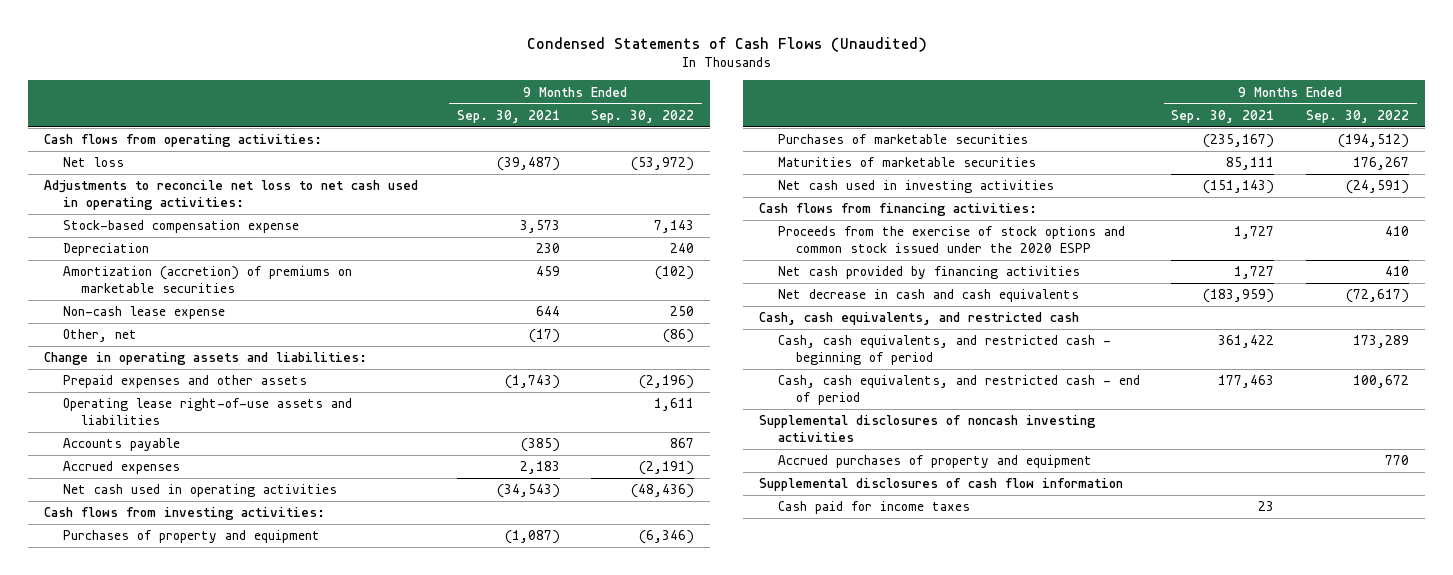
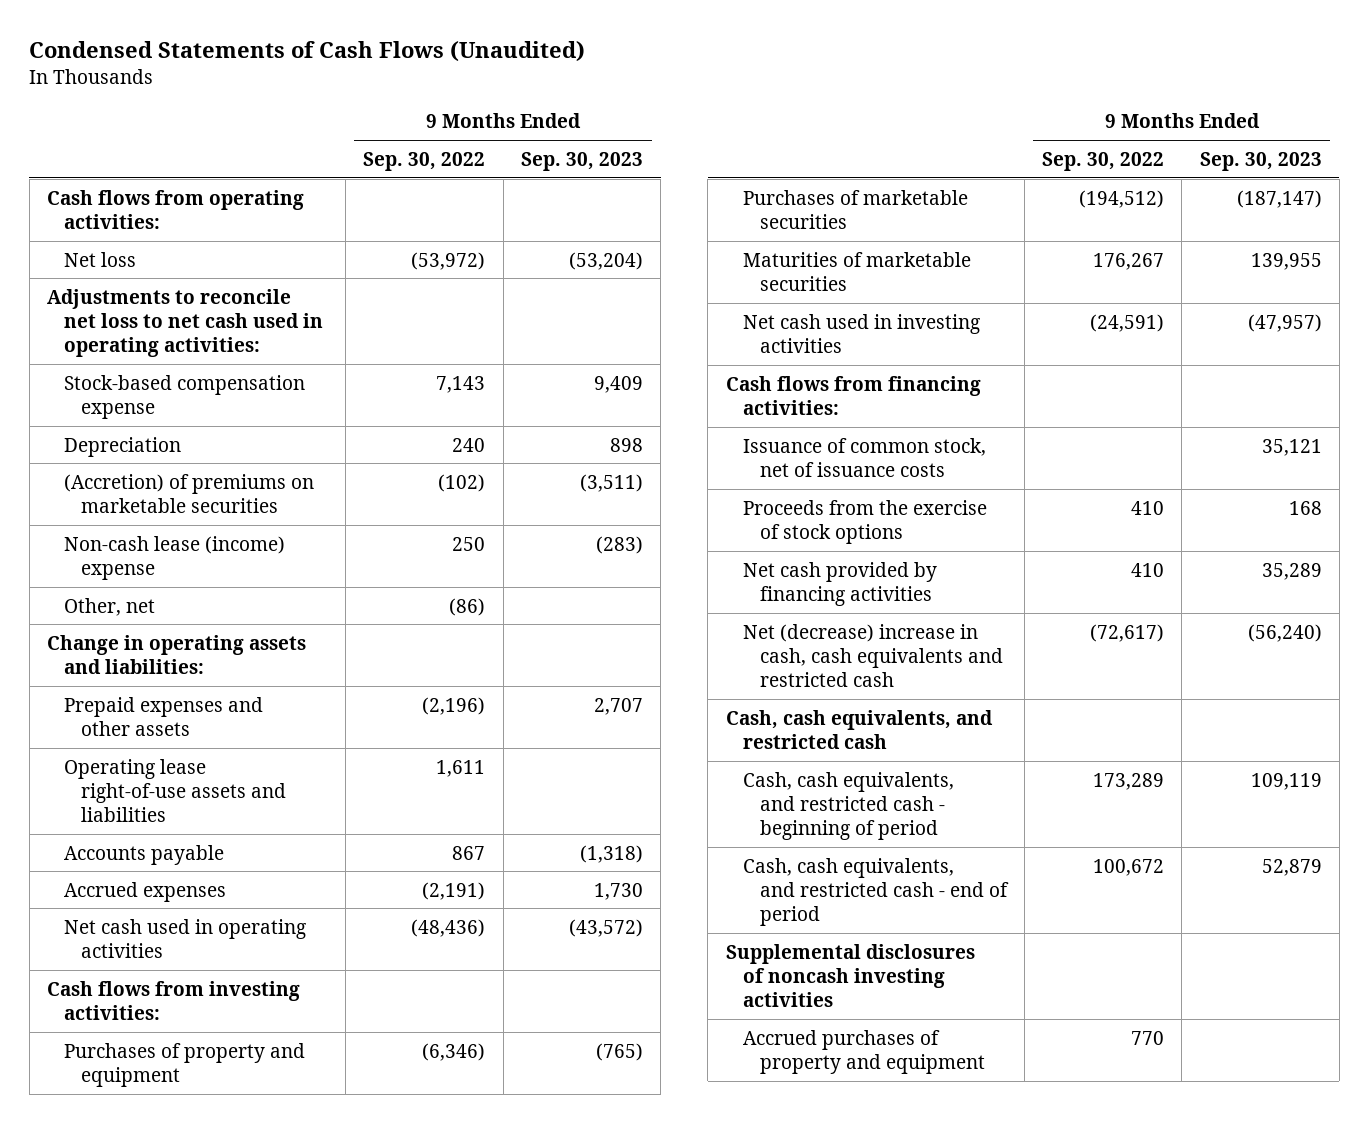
[456,109,560,123] Sep. 30, 2021 -> none
none -> [520,151,643,171] Sep. 30, 2023
[62,266,352,293] Amortization (accretion) of premiums on marketable securities -> [63,473,314,513] (Accretion) of premiums on marketable securities
[62,306,225,320] Non-cash lease expense -> [63,535,285,580] Non-cash lease (income) expense
none -> [742,437,986,477] Issuance of common stock, net of issuance costs
[777,226,1125,253] Proceeds from the exercise of stock options and common stock issued under the 2020 ESPP -> [742,499,987,544] Proceeds from the exercise of stock options
[777,289,1079,303] Net decrease in cash and cash equivalents -> [742,623,1003,687] Net (decrease) increase in cash, cash equivalents and restricted cash
[759,478,1124,492] Supplemental disclosures of cash flow information -> none
[777,501,970,515] Cash paid for income taxes -> none

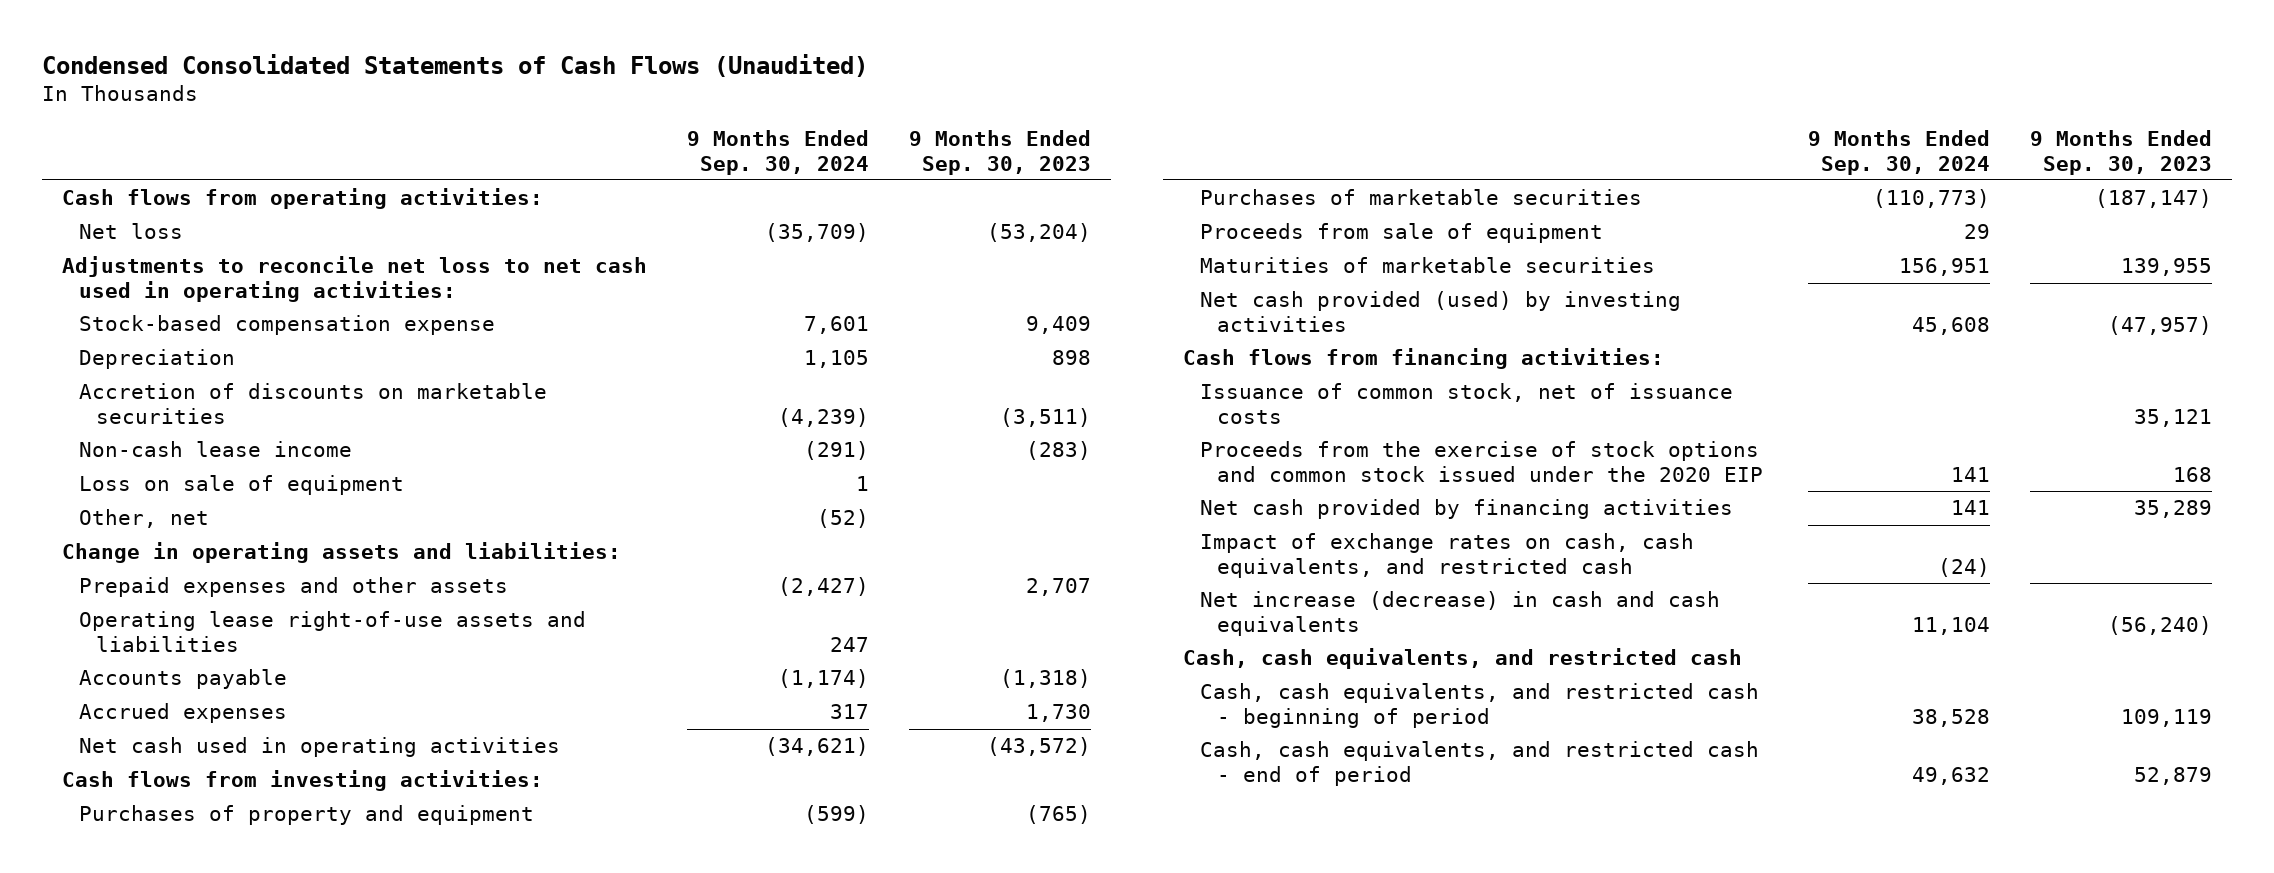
[29,41,586,63] Condensed Statements of Cash Flows (Unaudited) -> [41,53,868,77] Condensed Consolidated Statements of Cash Flows (Unaudited)
[363,151,486,171] Sep. 30, 2022 -> none
none -> [686,130,869,175] 9 Months Ended Sep. 30, 2024
[63,473,314,513] (Accretion) of premiums on marketable securities -> [78,383,547,424] Accretion of discounts on marketable securities
[63,535,285,580] Non-cash lease (income) expense -> [78,441,352,458] Non-cash lease income
none -> [78,475,404,496] Loss on sale of equipment
none -> [1199,223,1603,244] Proceeds from sale of equipment
[742,313,980,353] Net cash used in investing activities -> [1199,291,1681,332] Net cash provided (used) by investing activities
[742,499,987,544] Proceeds from the exercise of stock options -> [1199,441,1763,482] Proceeds from the exercise of stock options and common stock issued under the 2020 EIP
none -> [1199,533,1694,578] Impact of exchange rates on cash, cash equivalents, and restricted cash
[742,623,1003,687] Net (decrease) increase in cash, cash equivalents and restricted cash -> [1199,591,1720,636] Net increase (decrease) in cash and cash equivalents
[725,943,975,1007] Supplemental disclosures of noncash investing activities -> none
[742,1029,985,1074] Accrued purchases of property and equipment -> none

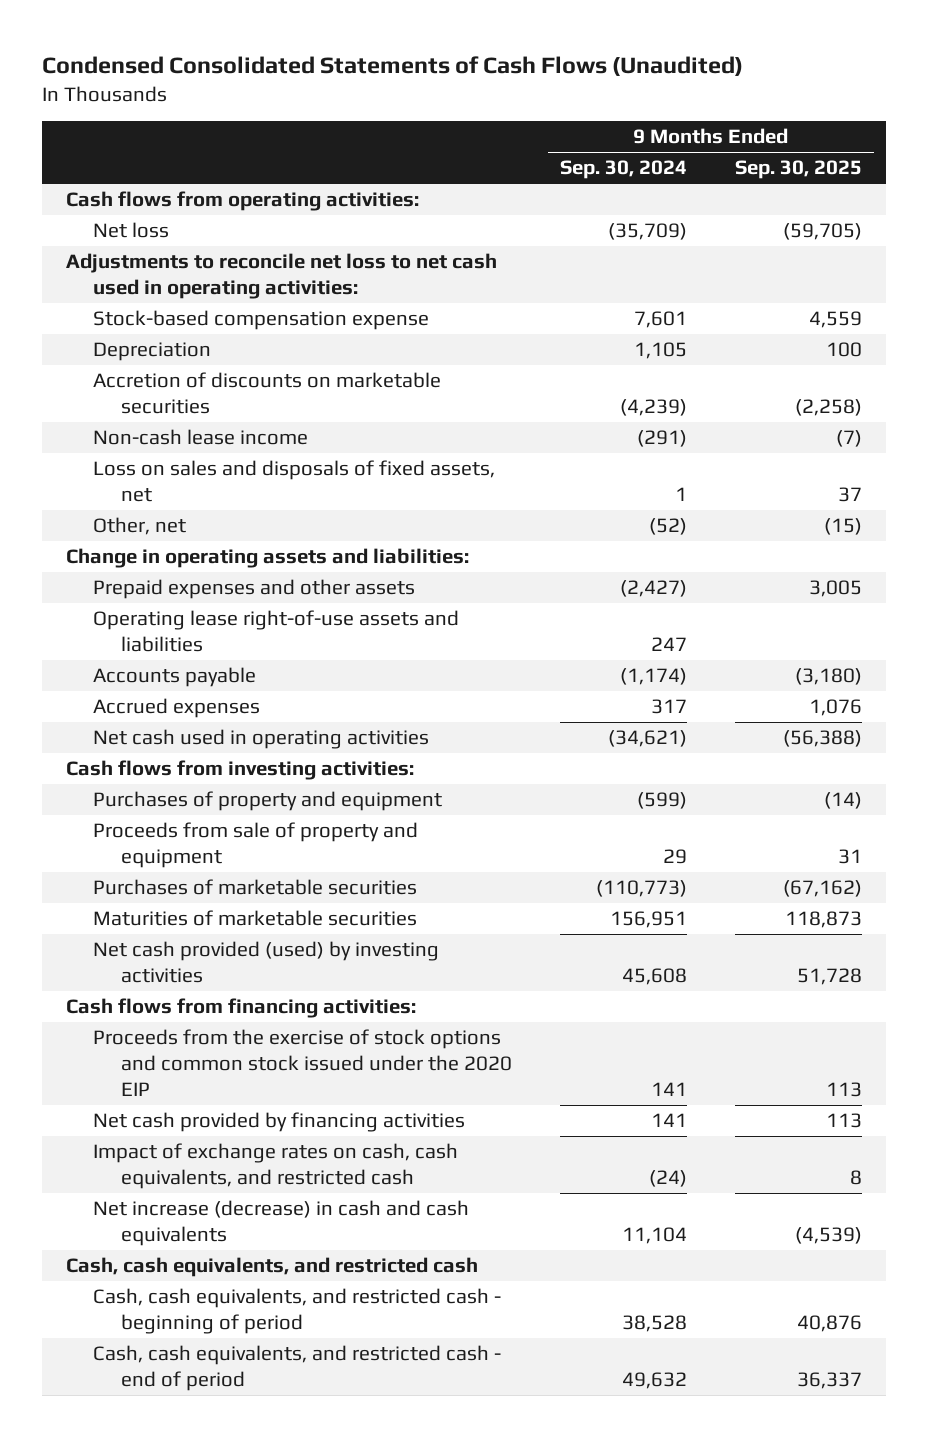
[909,130,1092,175] 9 Months Ended Sep. 30, 2023 -> none
none -> [734,160,862,180] Sep. 30, 2025
[78,475,404,496] Loss on sale of equipment -> [93,460,496,502] Loss on sales and disposals of fixed assets, net
none -> [93,822,419,868] Proceeds from sale of property and equipment
[1199,223,1603,244] Proceeds from sale of equipment -> none
[1199,383,1733,424] Issuance of common stock, net of issuance costs -> none

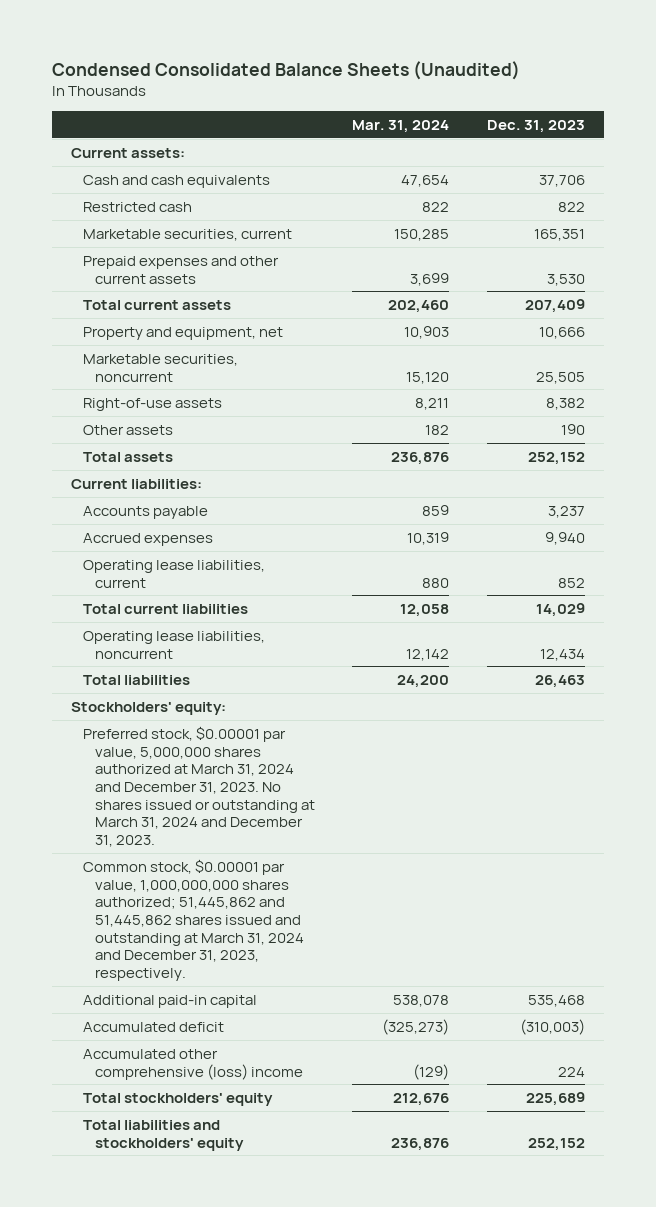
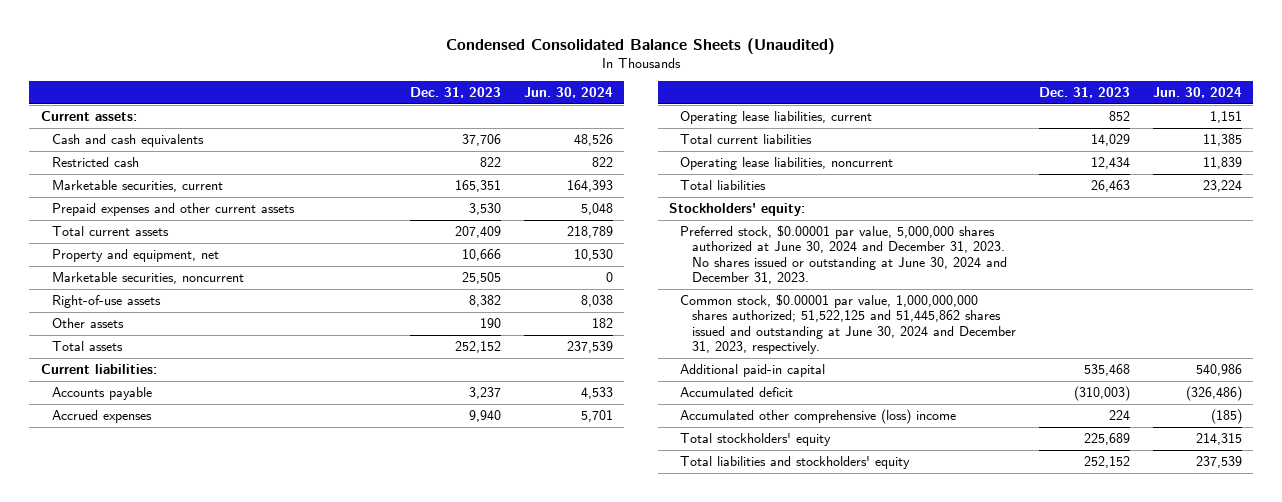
[352,120,450,134] Mar. 31, 2024 -> none
none -> [523,86,613,98] Jun. 30, 2024
[82,725,315,848] Preferred stock, $0.00001 par value, 5,000,000 shares authorized at March 31, 2024 and December 31, 2023. No shares issued or outstanding at March 31, 2024 and December 31, 2023. -> [680,224,1007,285] Preferred stock, $0.00001 par value, 5,000,000 shares authorized at June 30, 2024 and December 31, 2023. No shares issued or outstanding at June 30, 2024 and December 31, 2023.
[82,858,304,982] Common stock, $0.00001 par value, 1,000,000,000 shares authorized; 51,445,862 and 51,445,862 shares issued and outstanding at March 31, 2024 and December 31, 2023, respectively. -> [680,293,1016,355] Common stock, $0.00001 par value, 1,000,000,000 shares authorized; 51,522,125 and 51,445,862 shares issued and outstanding at June 30, 2024 and December 31, 2023, respectively.

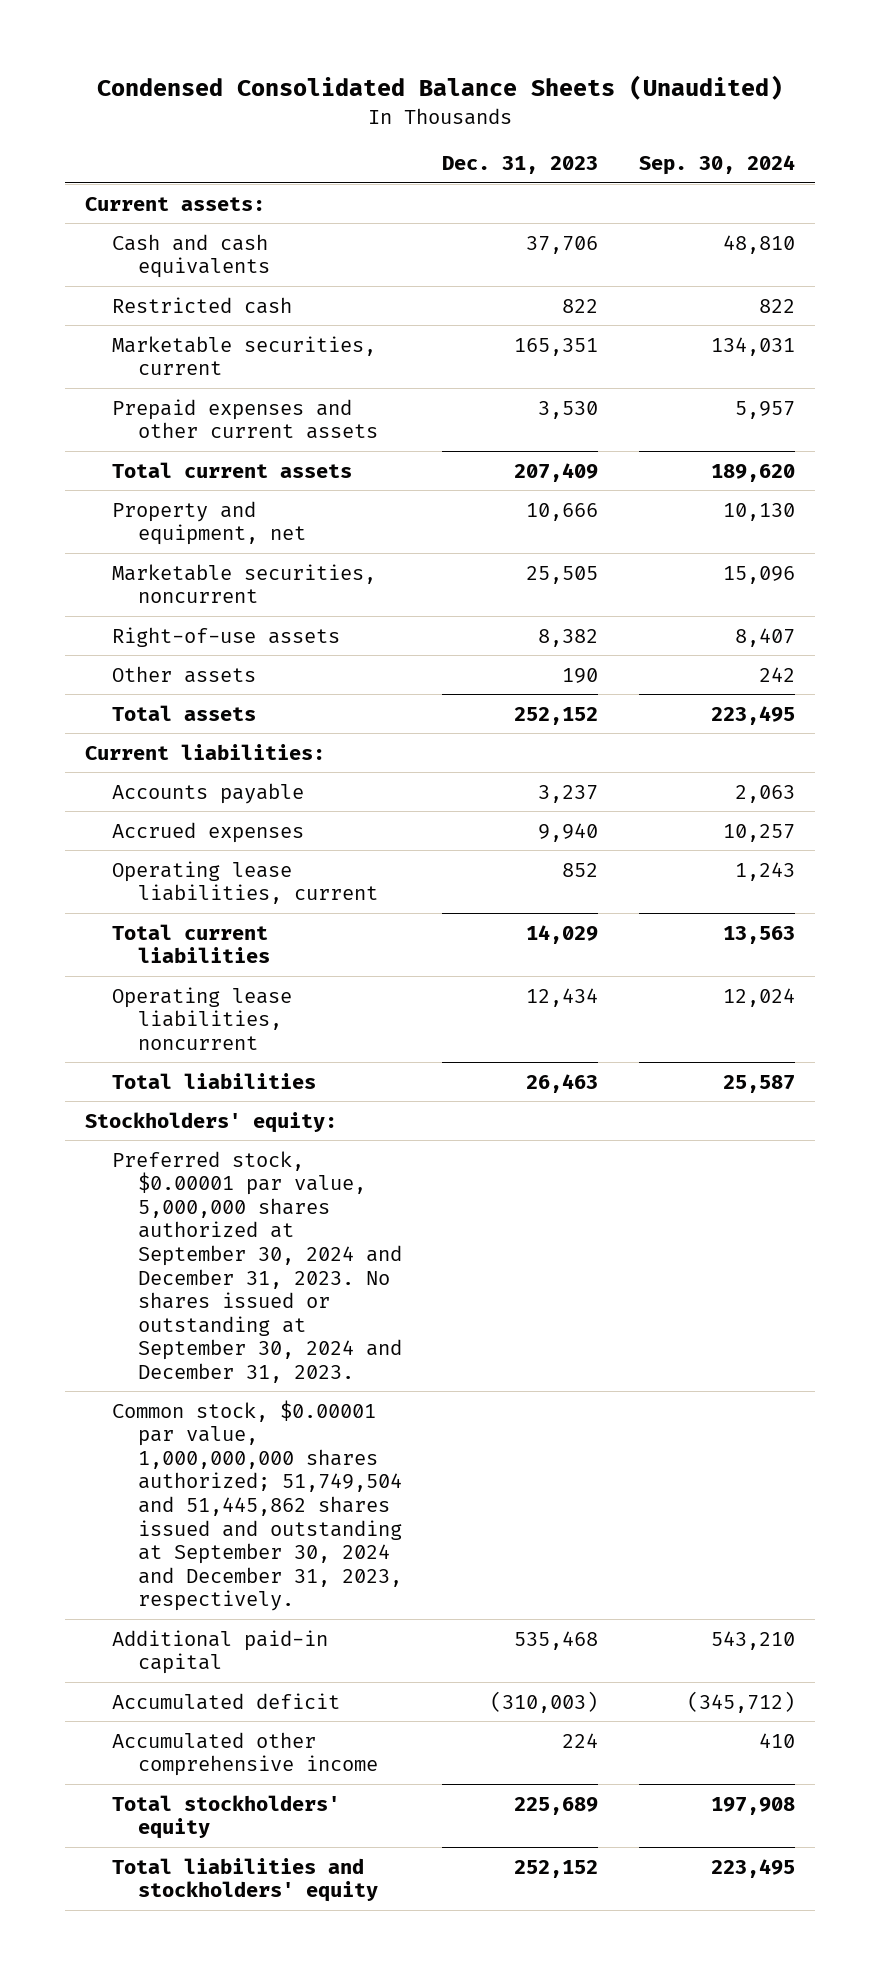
[523,86,613,98] Jun. 30, 2024 -> none
none -> [638,155,795,176] Sep. 30, 2024
[680,224,1007,285] Preferred stock, $0.00001 par value, 5,000,000 shares authorized at June 30, 2024 and December 31, 2023. No shares issued or outstanding at June 30, 2024 and December 31, 2023. -> [111,1150,403,1383] Preferred stock, $0.00001 par value, 5,000,000 shares authorized at September 30, 2024 and December 31, 2023. No shares issued or outstanding at September 30, 2024 and December 31, 2023.
[680,293,1016,355] Common stock, $0.00001 par value, 1,000,000,000 shares authorized; 51,522,125 and 51,445,862 shares issued and outstanding at June 30, 2024 and December 31, 2023, respectively. -> [111,1399,403,1612] Common stock, $0.00001 par value, 1,000,000,000 shares authorized; 51,749,504 and 51,445,862 shares issued and outstanding at September 30, 2024 and December 31, 2023, respectively.
[680,408,957,424] Accumulated other comprehensive (loss) income -> [111,1731,379,1777] Accumulated other comprehensive income

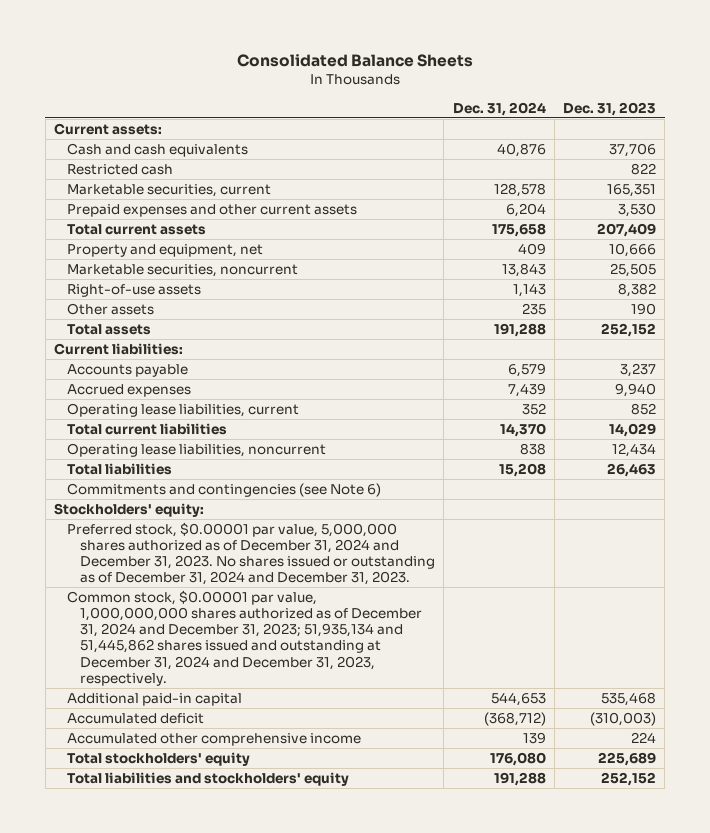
[96,75,783,101] Condensed Consolidated Balance Sheets (Unaudited) -> [237,54,474,68] Consolidated Balance Sheets
[638,155,795,176] Sep. 30, 2024 -> none
none -> [452,101,546,116] Dec. 31, 2024
none -> [67,482,382,497] Commitments and contingencies (see Note 6)
[111,1150,403,1383] Preferred stock, $0.00001 par value, 5,000,000 shares authorized at September 30, 2024 and December 31, 2023. No shares issued or outstanding at September 30, 2024 and December 31, 2023. -> [67,521,436,586] Preferred stock, $0.00001 par value, 5,000,000 shares authorized as of December 31, 2024 and December 31, 2023. No shares issued or outstanding as of December 31, 2024 and December 31, 2023.
[111,1399,403,1612] Common stock, $0.00001 par value, 1,000,000,000 shares authorized; 51,749,504 and 51,445,862 shares issued and outstanding at September 30, 2024 and December 31, 2023, respectively. -> [67,589,423,686] Common stock, $0.00001 par value, 1,000,000,000 shares authorized as of December 31, 2024 and December 31, 2023; 51,935,134 and 51,445,862 shares issued and outstanding at December 31, 2024 and December 31, 2023, respectively.

